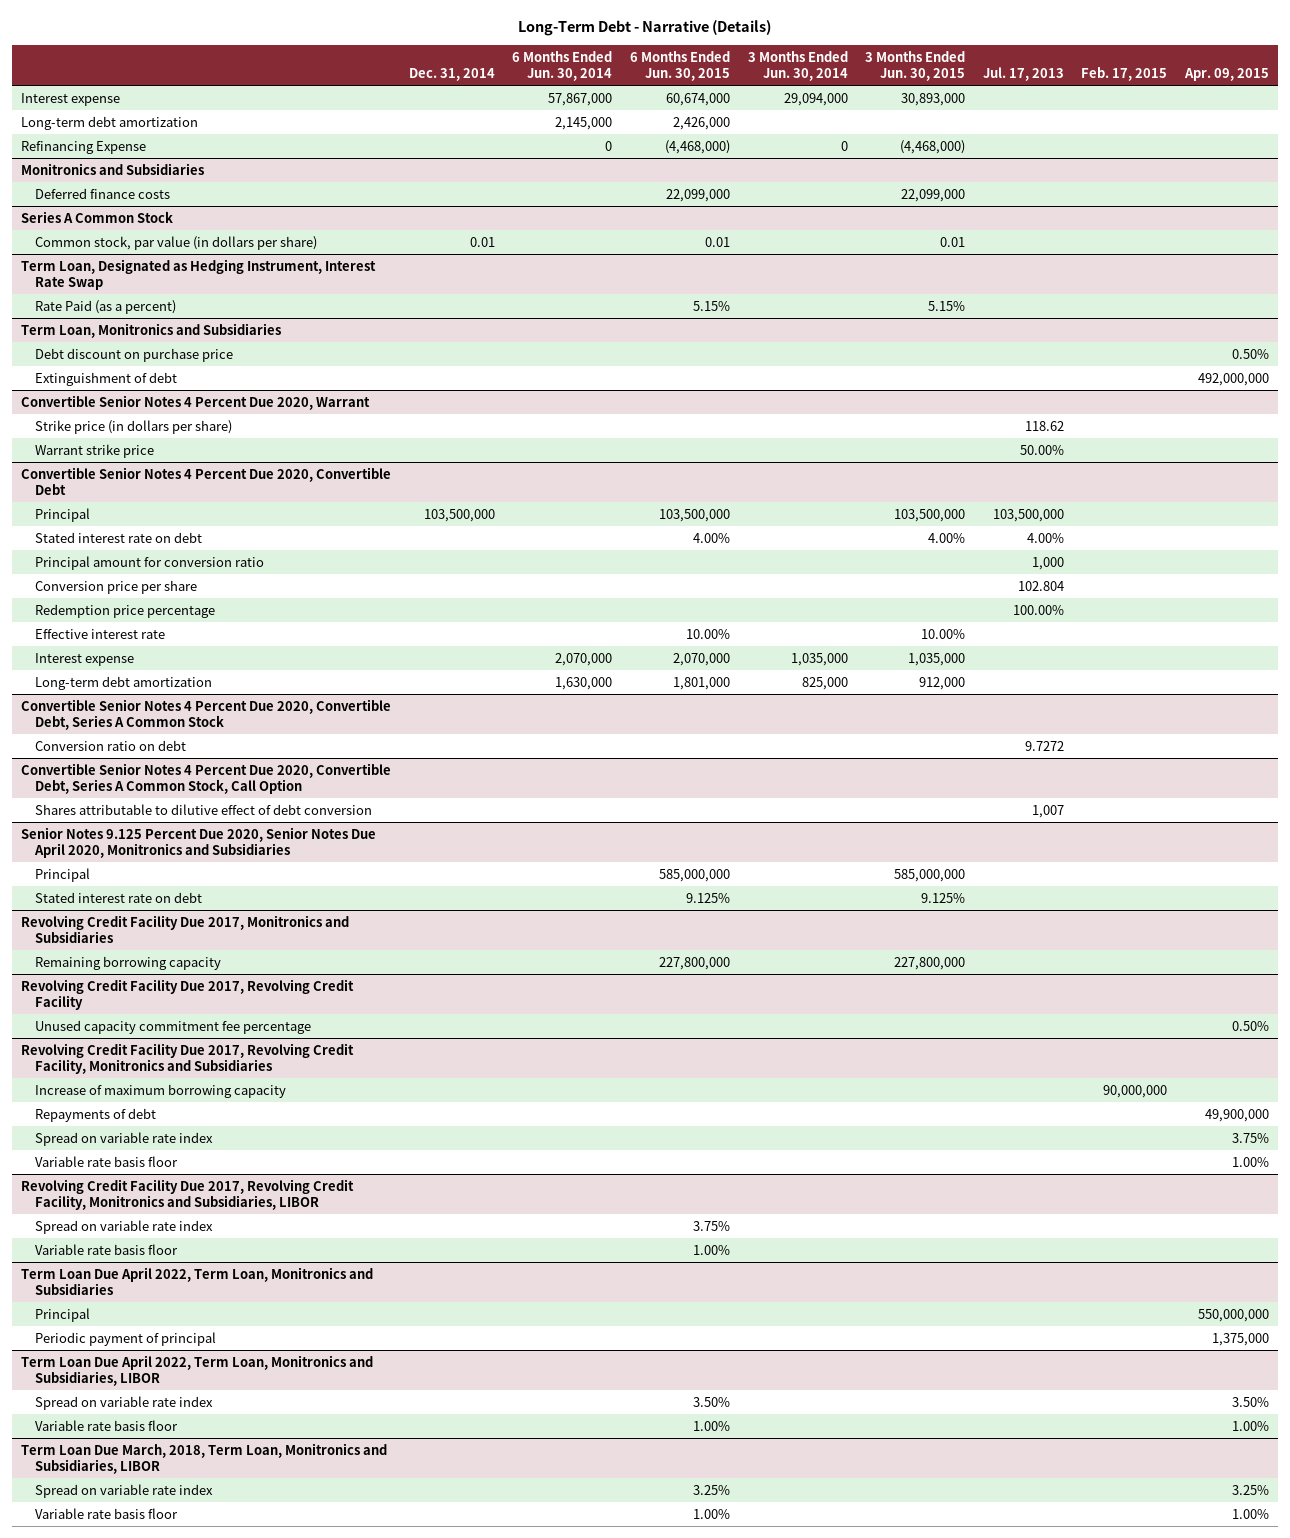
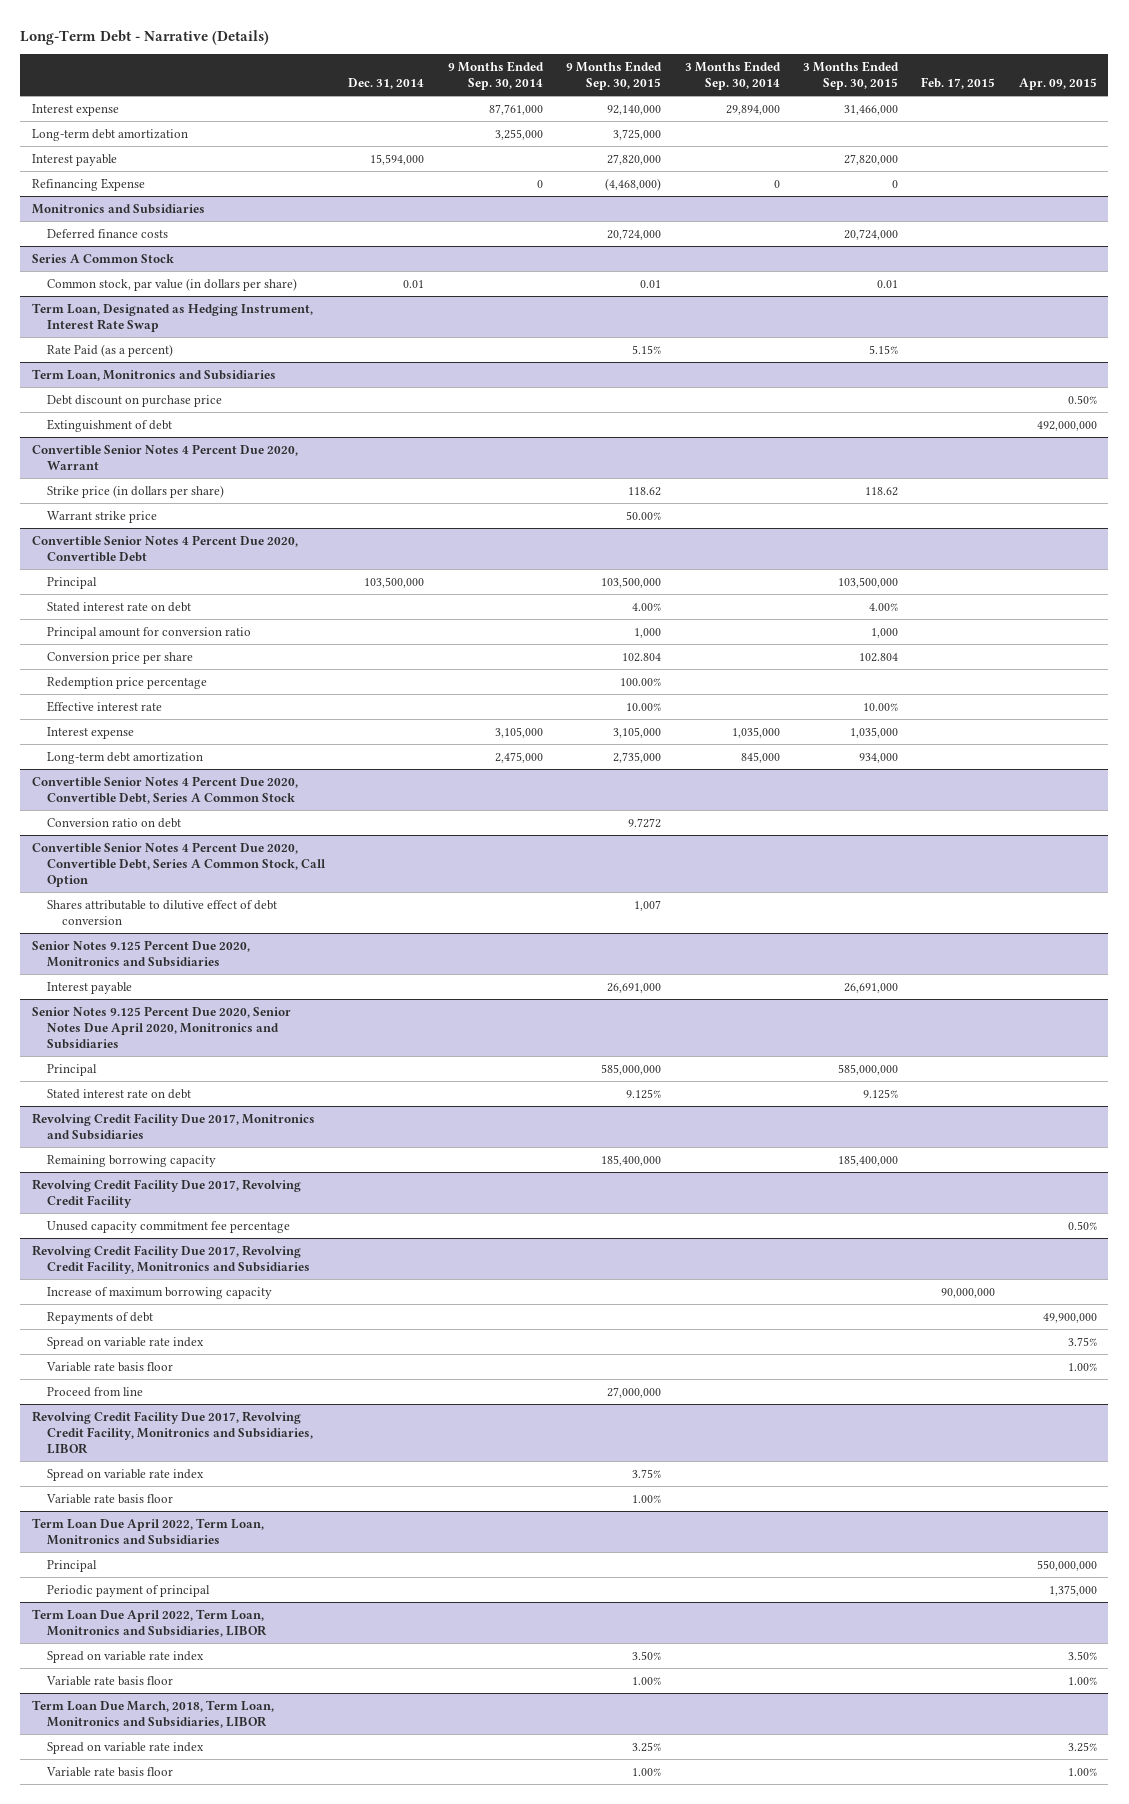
[512,50,613,81] 6 Months Ended Jun. 30, 2014 -> none
[629,50,730,81] 6 Months Ended Jun. 30, 2015 -> none
[747,50,848,81] 3 Months Ended Jun. 30, 2014 -> none
[865,50,966,81] 3 Months Ended Jun. 30, 2015 -> none
[982,66,1064,81] Jul. 17, 2013 -> none
none -> [447,60,544,90] 9 Months Ended Sep. 30, 2014
none -> [566,60,663,90] 9 Months Ended Sep. 30, 2015
none -> [684,60,781,90] 3 Months Ended Sep. 30, 2014
none -> [802,60,899,90] 3 Months Ended Sep. 30, 2015
none -> [31,154,117,167] Interest payable
none -> [31,940,250,967] Senior Notes 9.125 Percent Due 2020, Monitronics and Subsidiaries
none -> [47,982,133,995] Interest payable
none -> [47,1387,144,1398] Proceed from line

